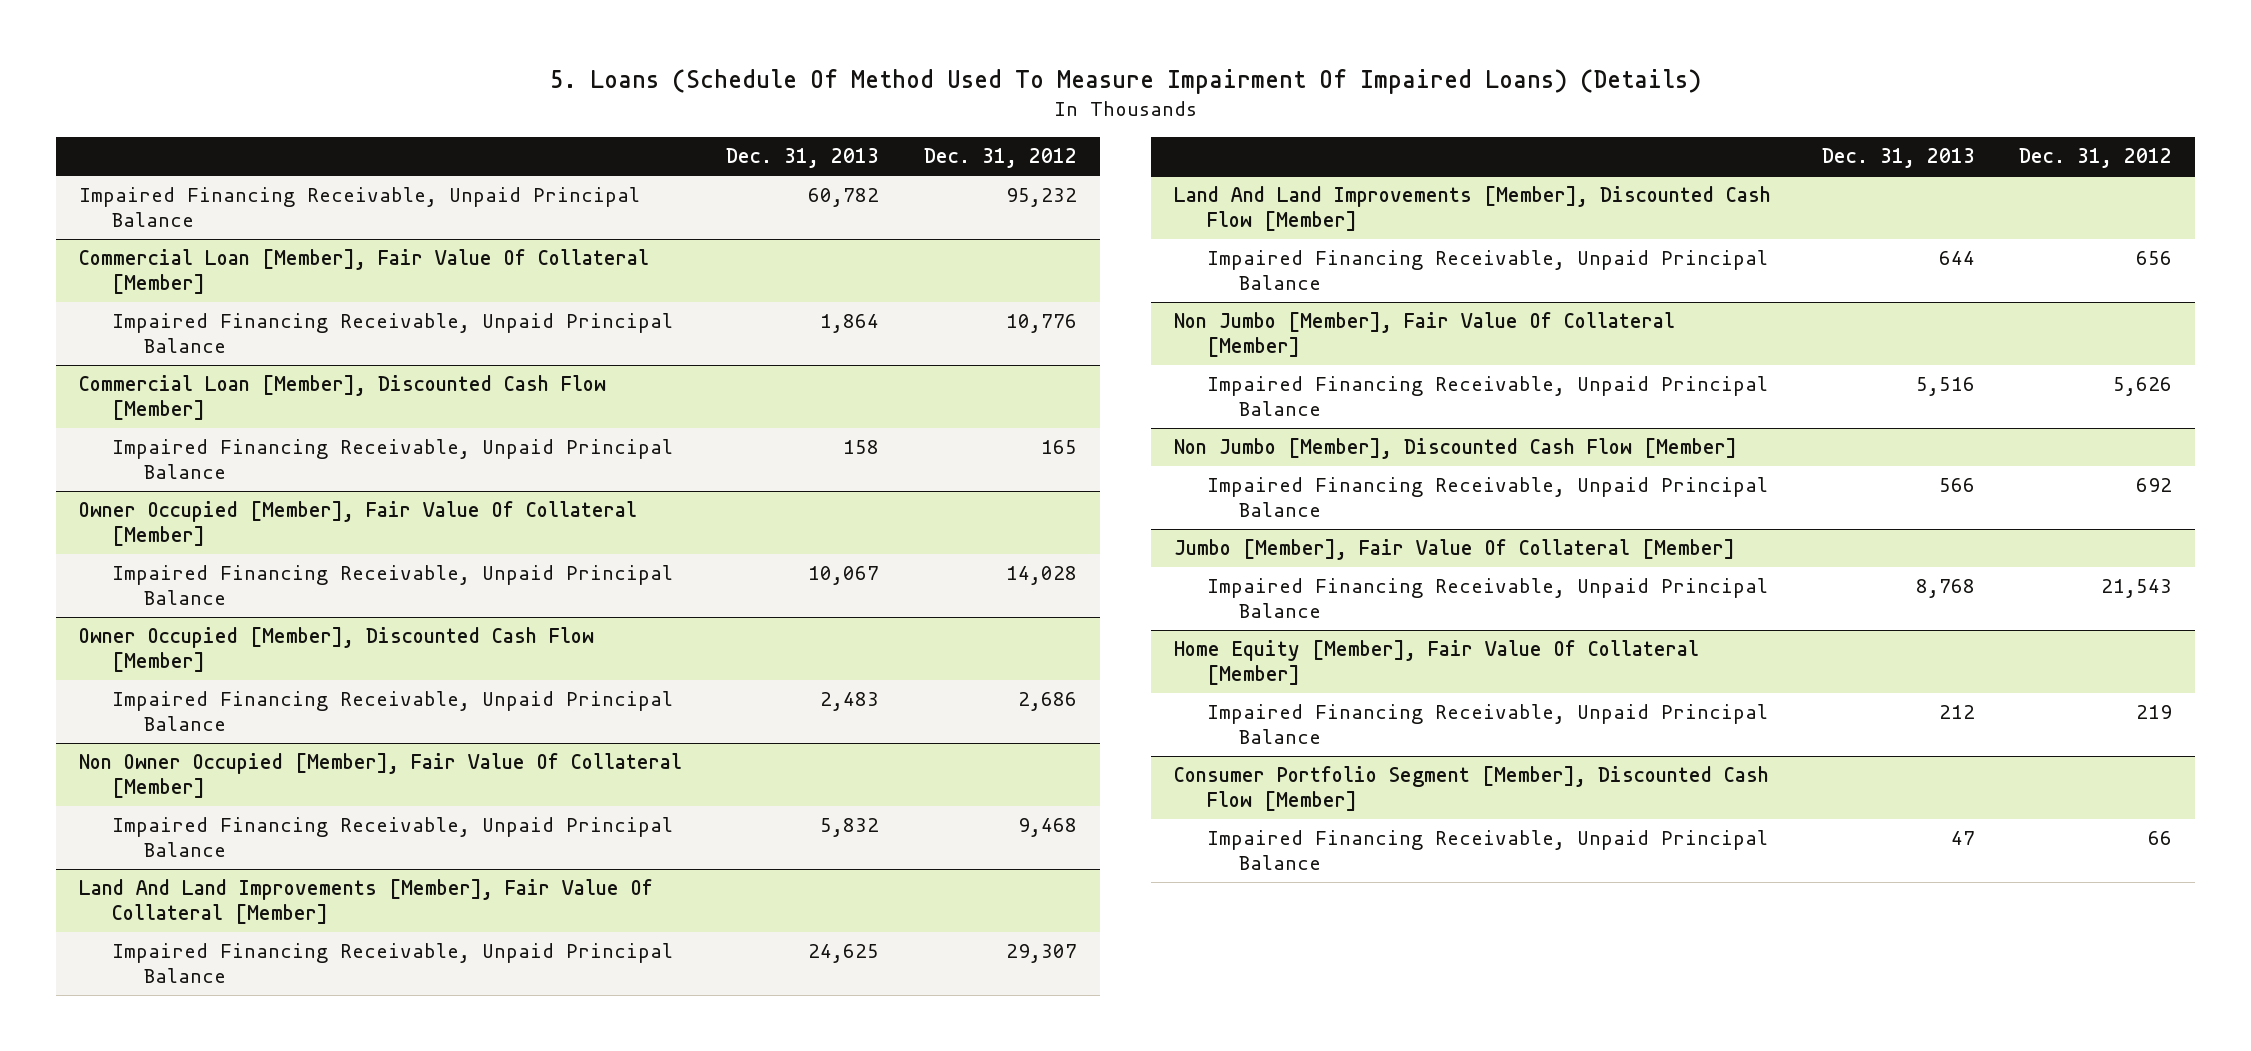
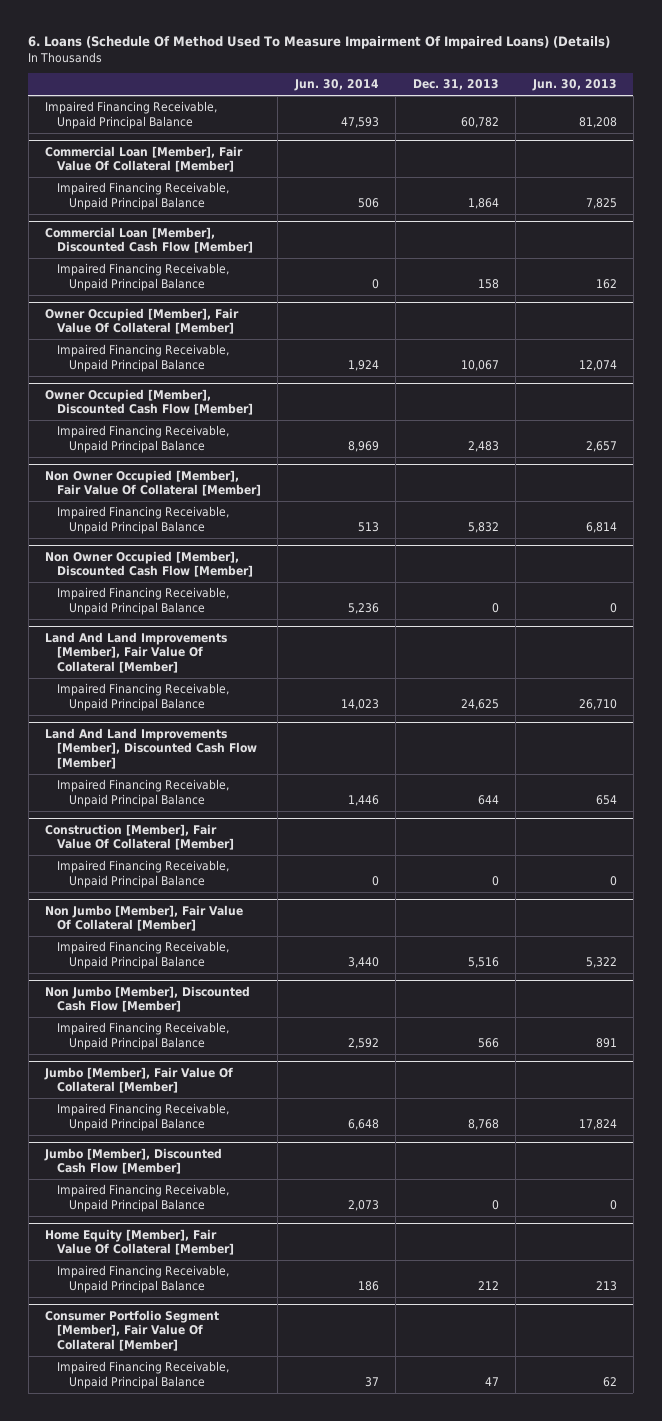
[549,69,1701,95] 5. Loans (Schedule Of Method Used To Measure Impairment Of Impaired Loans) (Details) -> [28,36,611,50] 6. Loans (Schedule Of Method Used To Measure Impairment Of Impaired Loans) (Details)
[924,148,1078,169] Dec. 31, 2012 -> none
none -> [293,79,379,92] Jun. 30, 2014
none -> [531,79,617,92] Jun. 30, 2013
none -> [45,550,254,578] Non Owner Occupied [Member], Discounted Cash Flow [Member]
none -> [57,587,230,615] Impaired Financing Receivable, Unpaid Principal Balance
none -> [45,823,235,851] Construction [Member], Fair Value Of Collateral [Member]
none -> [57,860,230,888] Impaired Financing Receivable, Unpaid Principal Balance
none -> [44,1147,223,1175] Jumbo [Member], Discounted Cash Flow [Member]
none -> [57,1184,230,1212] Impaired Financing Receivable, Unpaid Principal Balance
[1173,766,1769,812] Consumer Portfolio Segment [Member], Discounted Cash Flow [Member] -> none
none -> [45,1309,220,1351] Consumer Portfolio Segment [Member], Fair Value Of Collateral [Member]

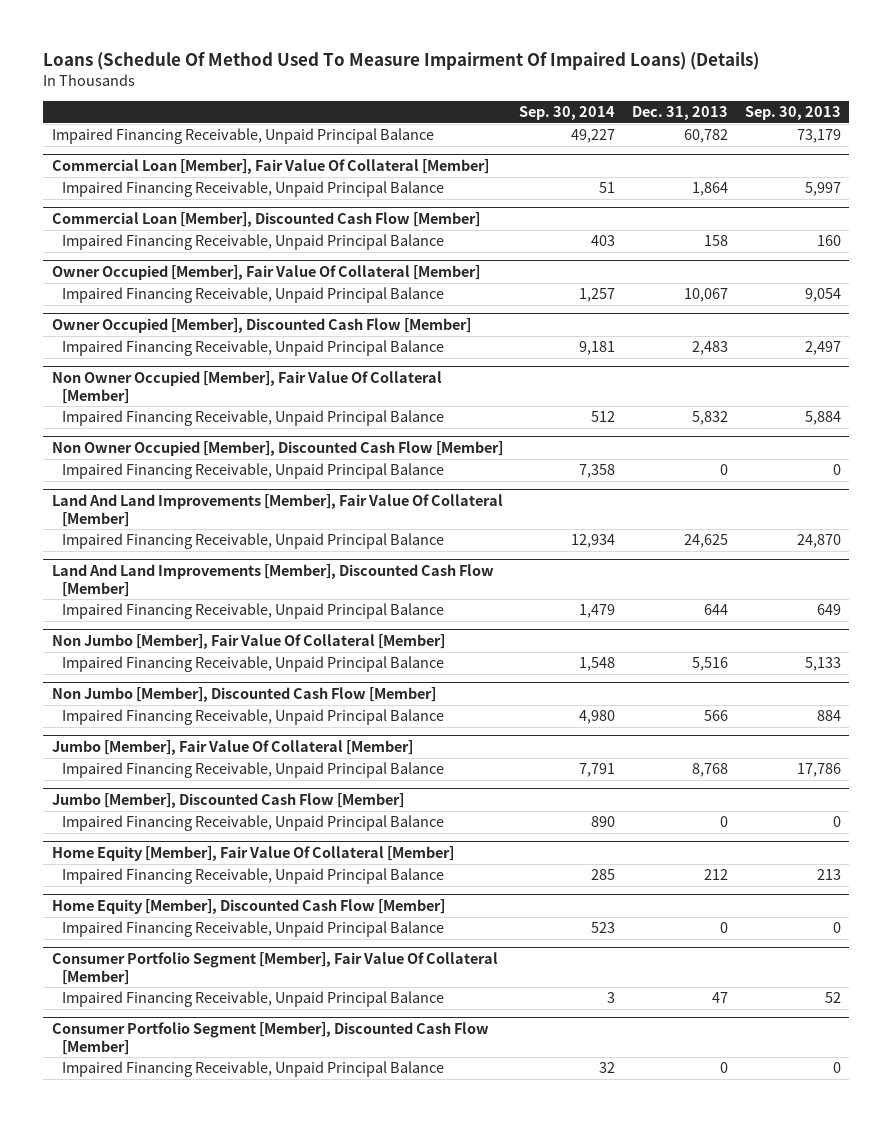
[28,36,611,50] 6. Loans (Schedule Of Method Used To Measure Impairment Of Impaired Loans) (Details) -> [43,52,760,71] Loans (Schedule Of Method Used To Measure Impairment Of Impaired Loans) (Details)
[293,79,379,92] Jun. 30, 2014 -> none
[531,79,617,92] Jun. 30, 2013 -> none
none -> [519,106,616,121] Sep. 30, 2014
none -> [744,106,841,121] Sep. 30, 2013
[45,823,235,851] Construction [Member], Fair Value Of Collateral [Member] -> none
[57,860,230,888] Impaired Financing Receivable, Unpaid Principal Balance -> none
none -> [51,899,445,915] Home Equity [Member], Discounted Cash Flow [Member]
none -> [62,921,445,938] Impaired Financing Receivable, Unpaid Principal Balance
none -> [51,1022,489,1055] Consumer Portfolio Segment [Member], Discounted Cash Flow [Member]
none -> [62,1061,445,1078] Impaired Financing Receivable, Unpaid Principal Balance

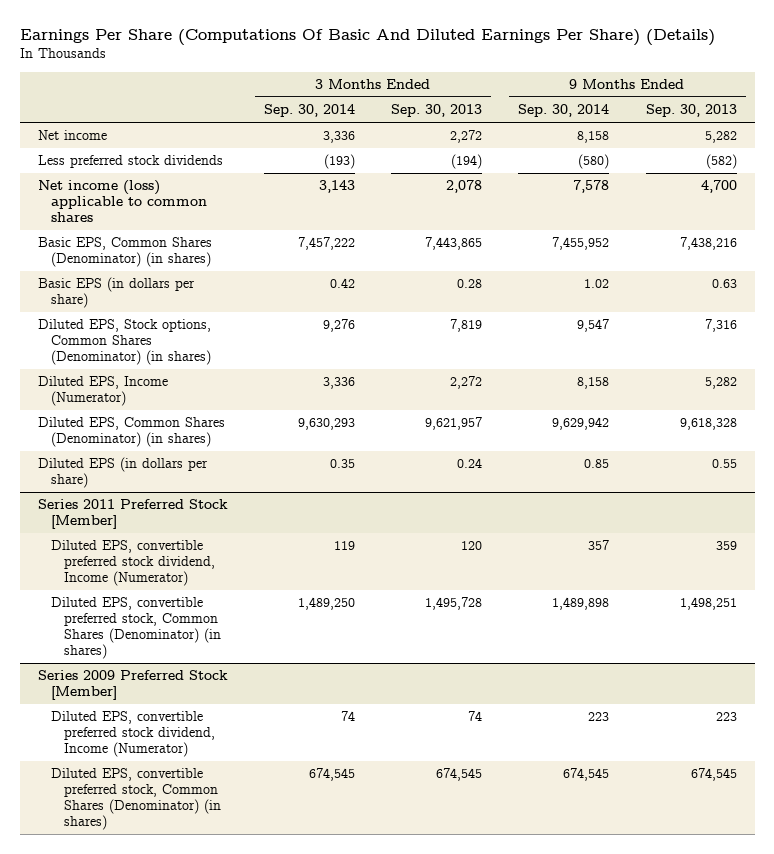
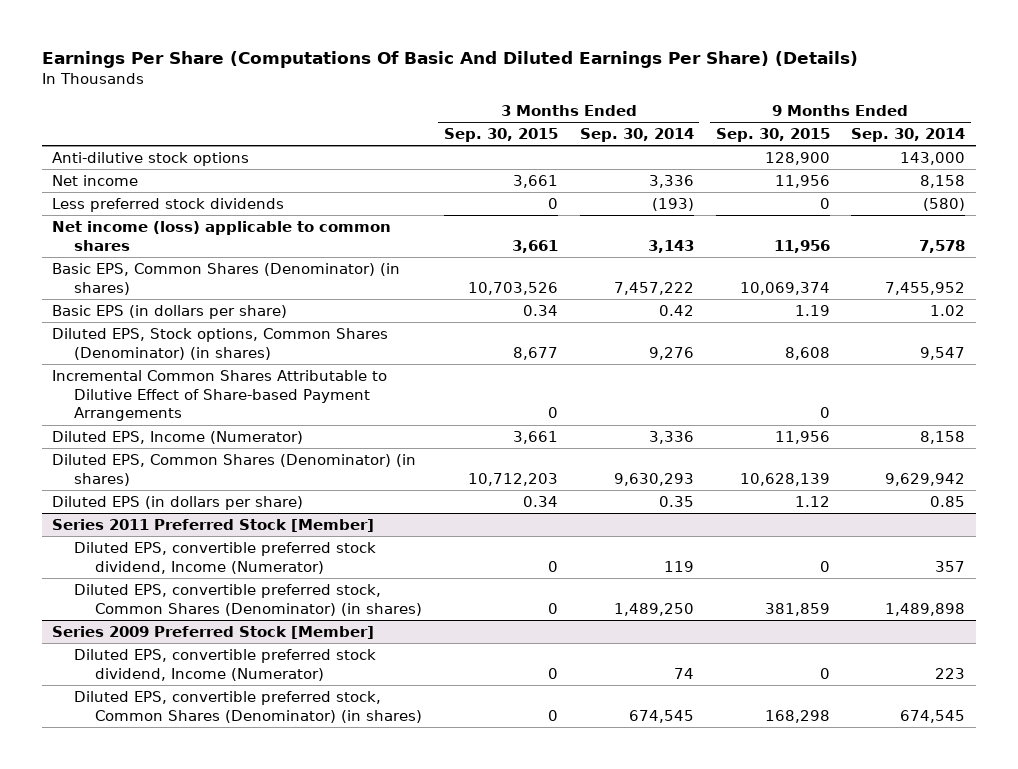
[391,104,483,118] Sep. 30, 2013 -> none
[645,104,737,118] Sep. 30, 2013 -> none
none -> [443,127,558,142] Sep. 30, 2015
none -> [715,127,830,142] Sep. 30, 2015
none -> [52,151,250,166] Anti-dilutive stock options
none -> [52,369,388,422] Incremental Common Shares Attributable to Dilutive Effect of Share-based Payment Arrangements

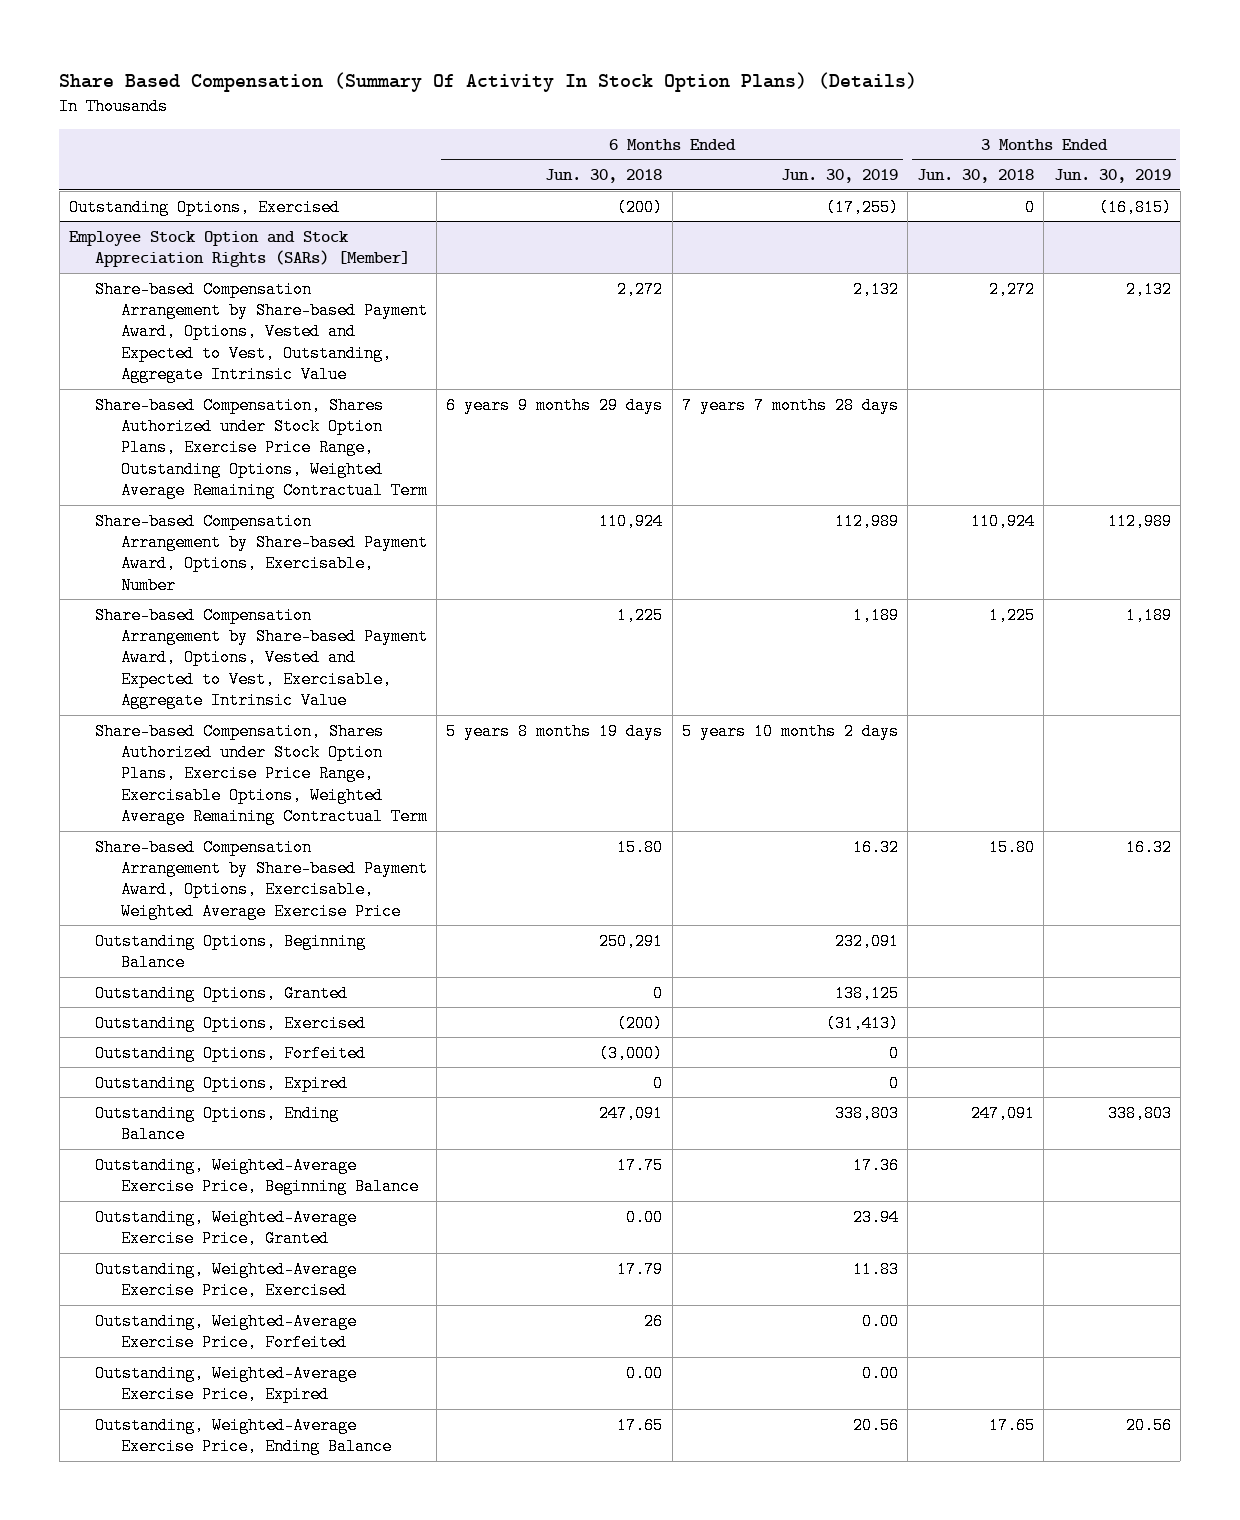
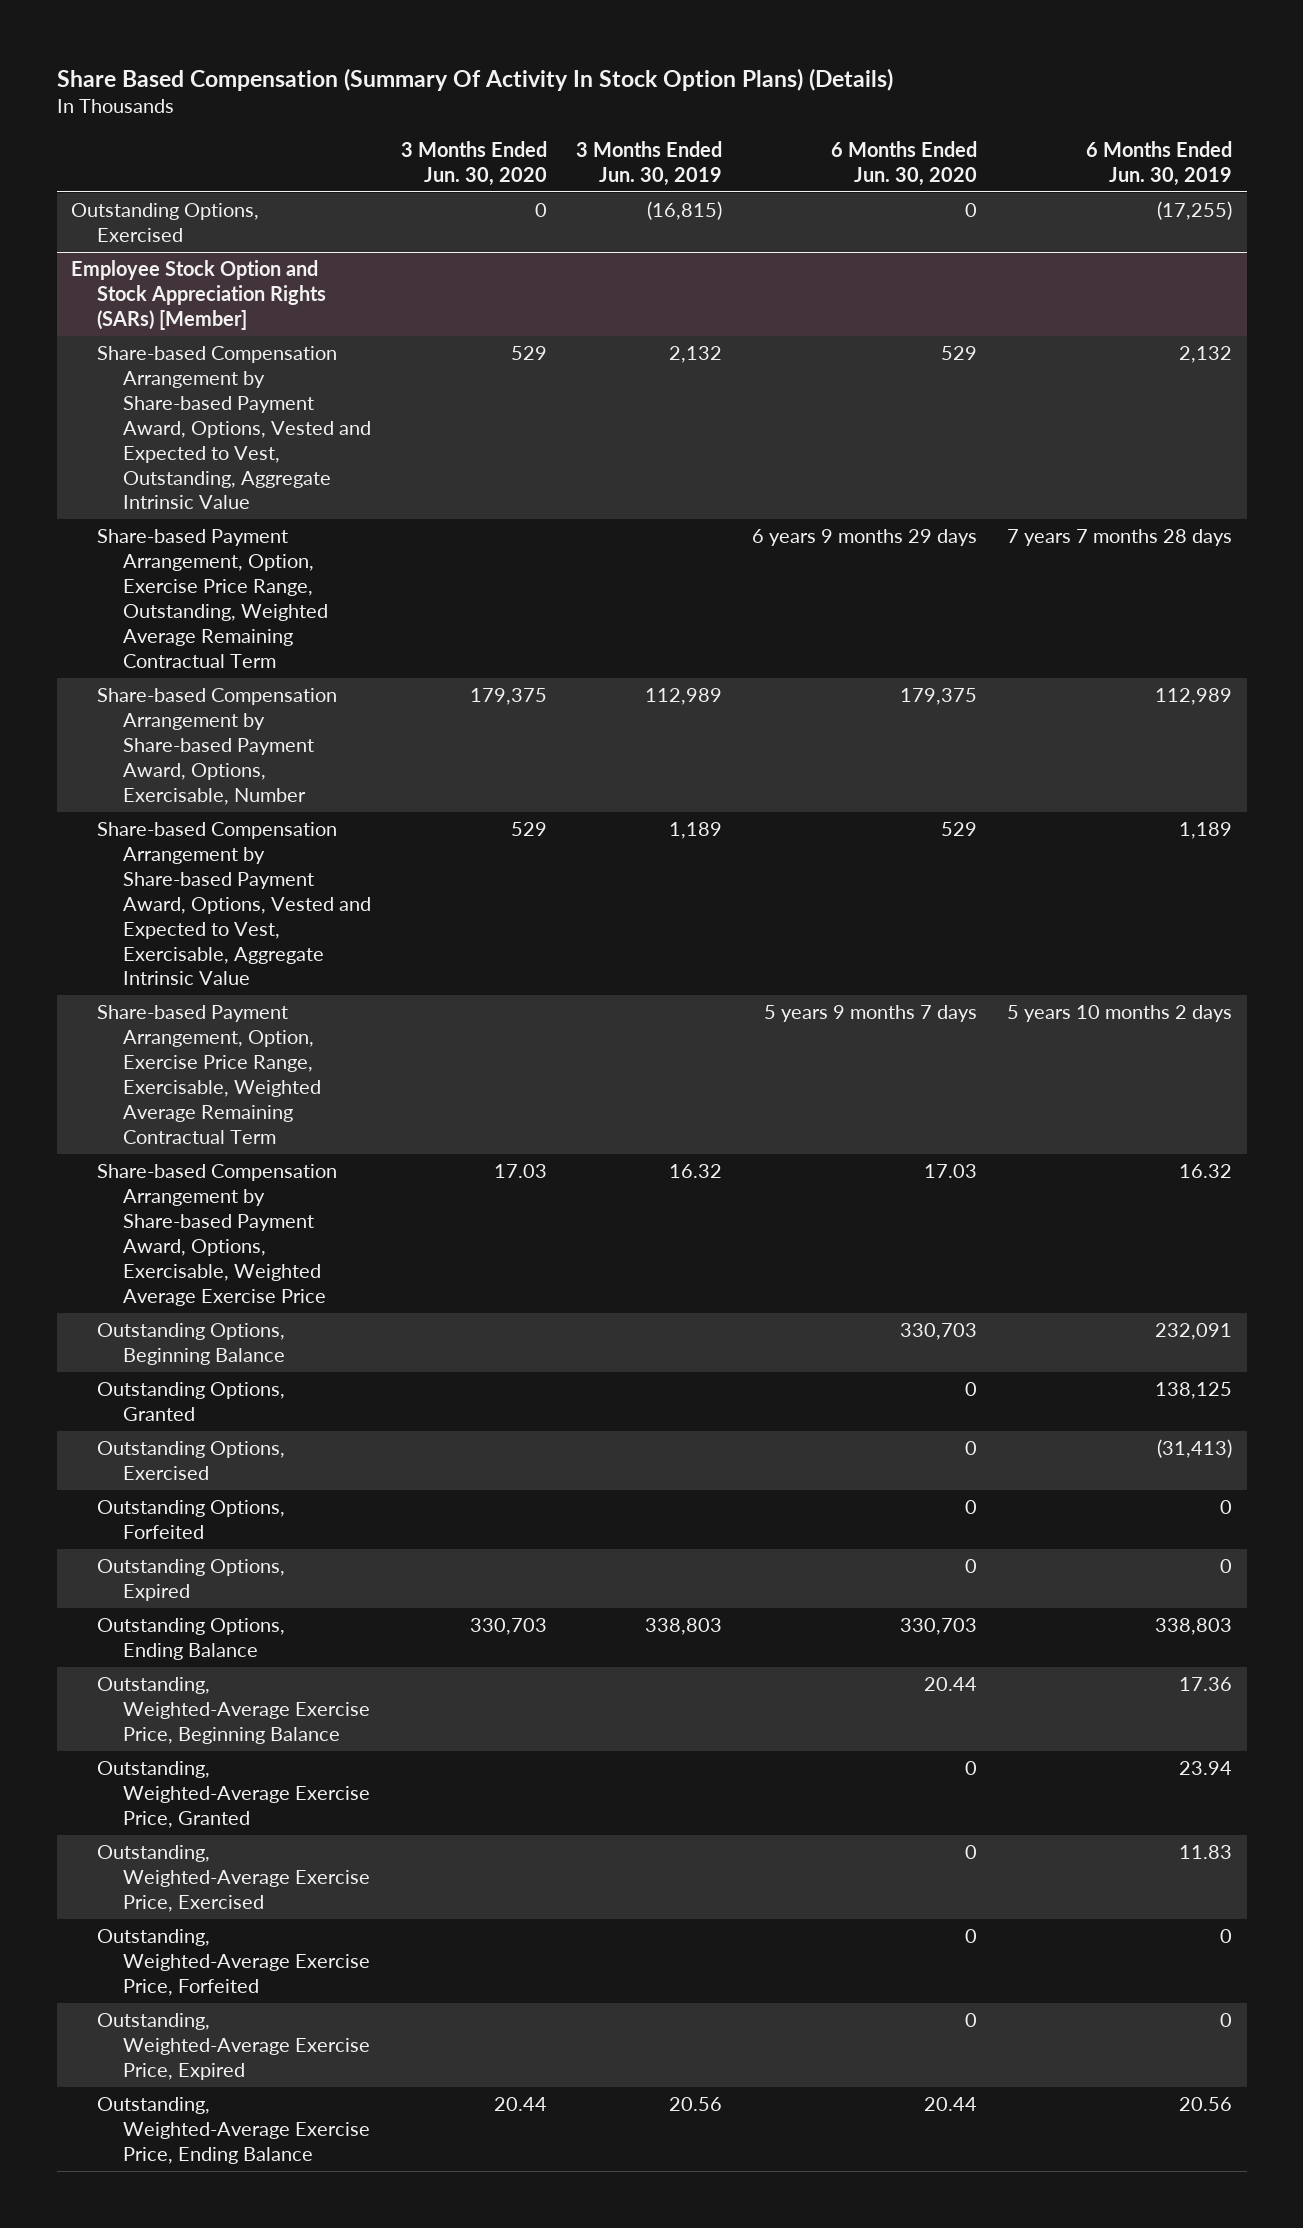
[545,168,663,183] Jun. 30, 2018 -> none
[917,168,1035,183] Jun. 30, 2018 -> none
none -> [400,141,547,186] 3 Months Ended Jun. 30, 2020
none -> [831,141,978,186] 6 Months Ended Jun. 30, 2020
[94,396,428,499] Share-based Compensation, Shares Authorized under Stock Option Plans, Exercise Price Range, Outstanding Options, Weighted Average Remaining Contractual Term -> [97,529,329,668] Share-based Payment Arrangement, Option, Exercise Price Range, Outstanding, Weighted Average Remaining Contractual Term
[94,722,428,825] Share-based Compensation, Shares Authorized under Stock Option Plans, Exercise Price Range, Exercisable Options, Weighted Average Remaining Contractual Term -> [97,1005,322,1144] Share-based Payment Arrangement, Option, Exercise Price Range, Exercisable, Weighted Average Remaining Contractual Term
[861,1312,899,1330] 0.00 -> [1219,1929,1232,1944] 0
[861,1364,899,1382] 0.00 -> [1219,2013,1232,2028] 0

